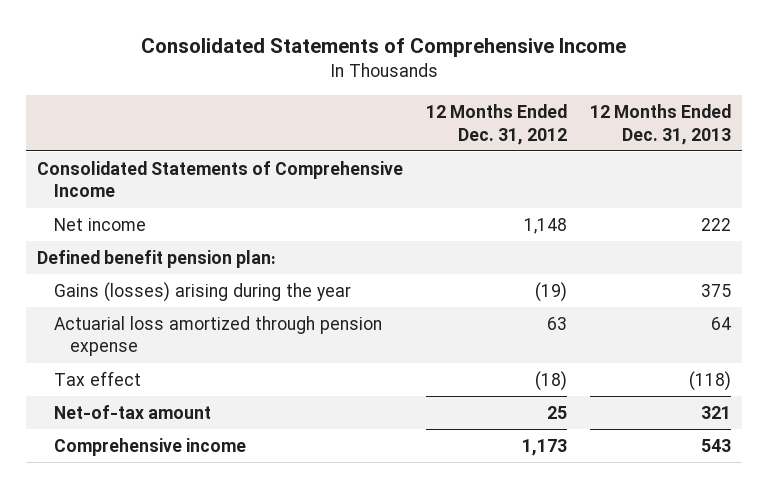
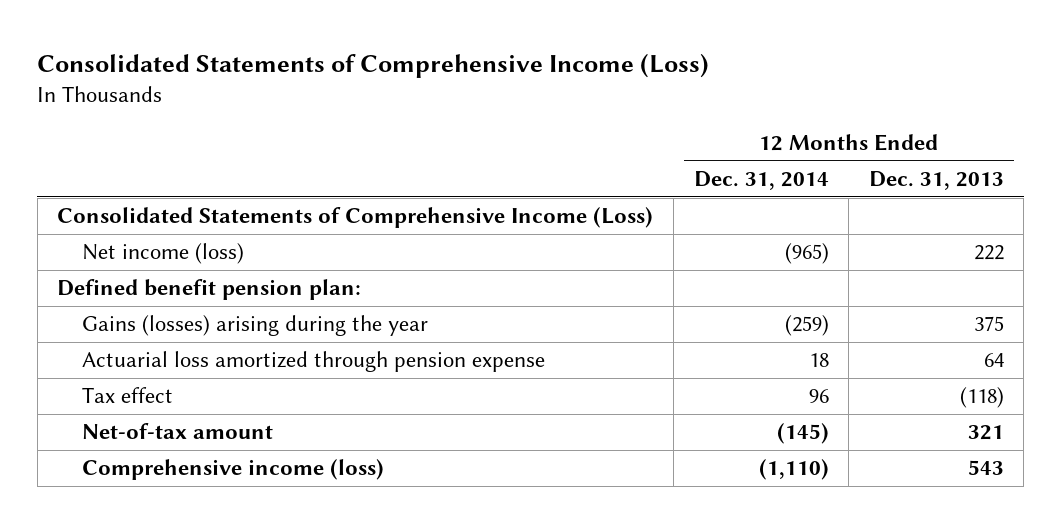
[141,38,627,58] Consolidated Statements of Comprehensive Income -> [37,53,710,79] Consolidated Statements of Comprehensive Income (Loss)
[426,103,568,145] 12 Months Ended Dec. 31, 2012 -> none
none -> [693,170,829,190] Dec. 31, 2014
[37,160,404,198] Consolidated Statements of Comprehensive Income -> [57,207,654,229] Consolidated Statements of Comprehensive Income (Loss)
[53,217,146,231] Net income -> [82,243,245,265] Net income (loss)
[53,437,246,456] Comprehensive income -> [82,459,385,481] Comprehensive income (loss)

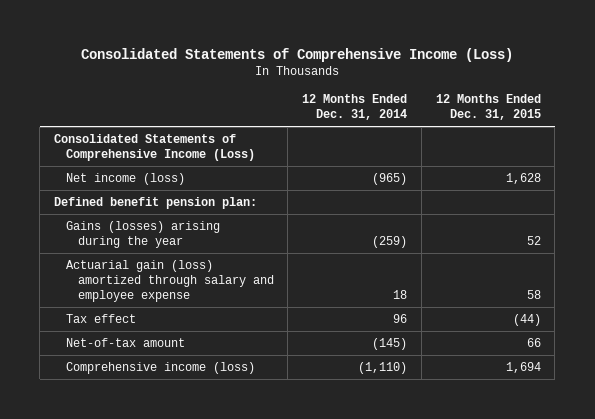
[868,170,1004,190] Dec. 31, 2013 -> none
none -> [435,94,541,121] 12 Months Ended Dec. 31, 2015
[82,351,546,373] Actuarial loss amortized through pension expense -> [65,260,274,303] Actuarial gain (loss) amortized through salary and employee expense

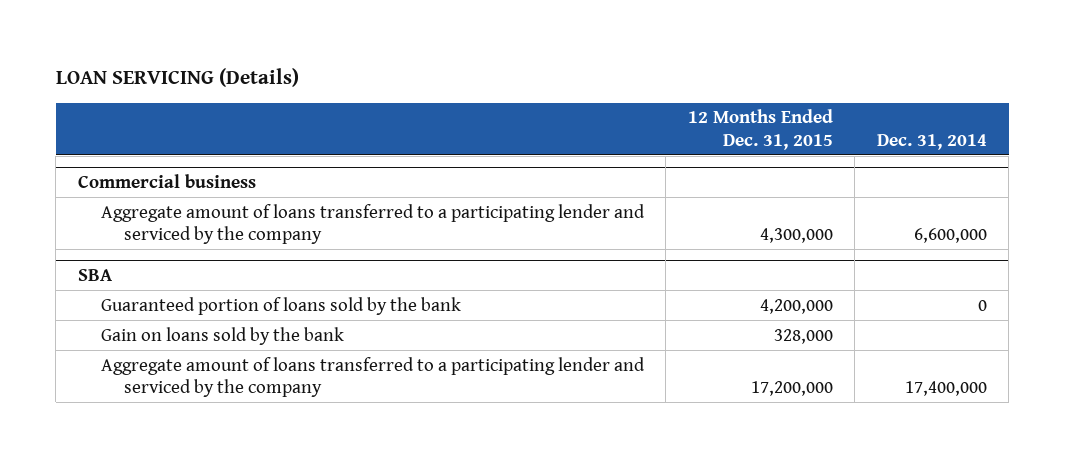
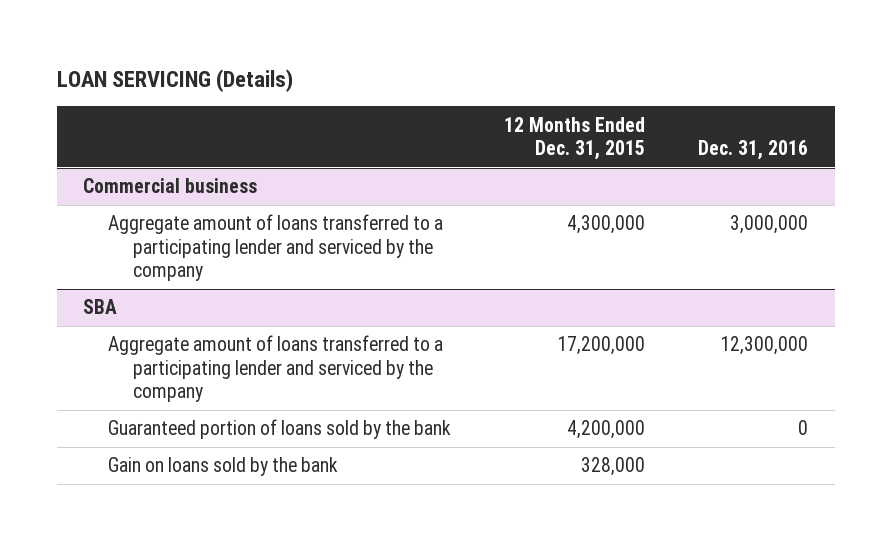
[876,133,987,150] Dec. 31, 2014 -> none
none -> [698,139,809,160] Dec. 31, 2016
[100,356,645,397] Aggregate amount of loans transferred to a participating lender and serviced by the company -> [107,335,443,403] Aggregate amount of loans transferred to a participating lender and serviced by the company

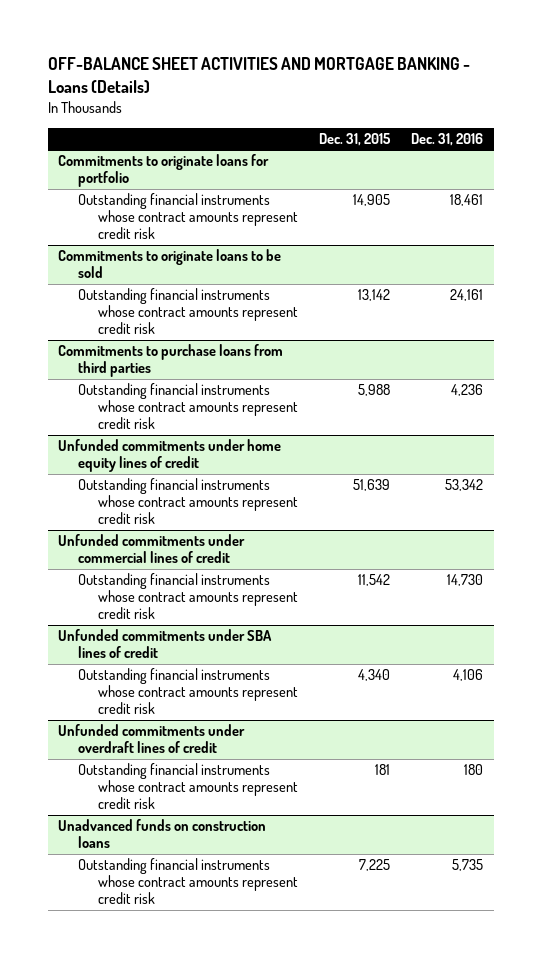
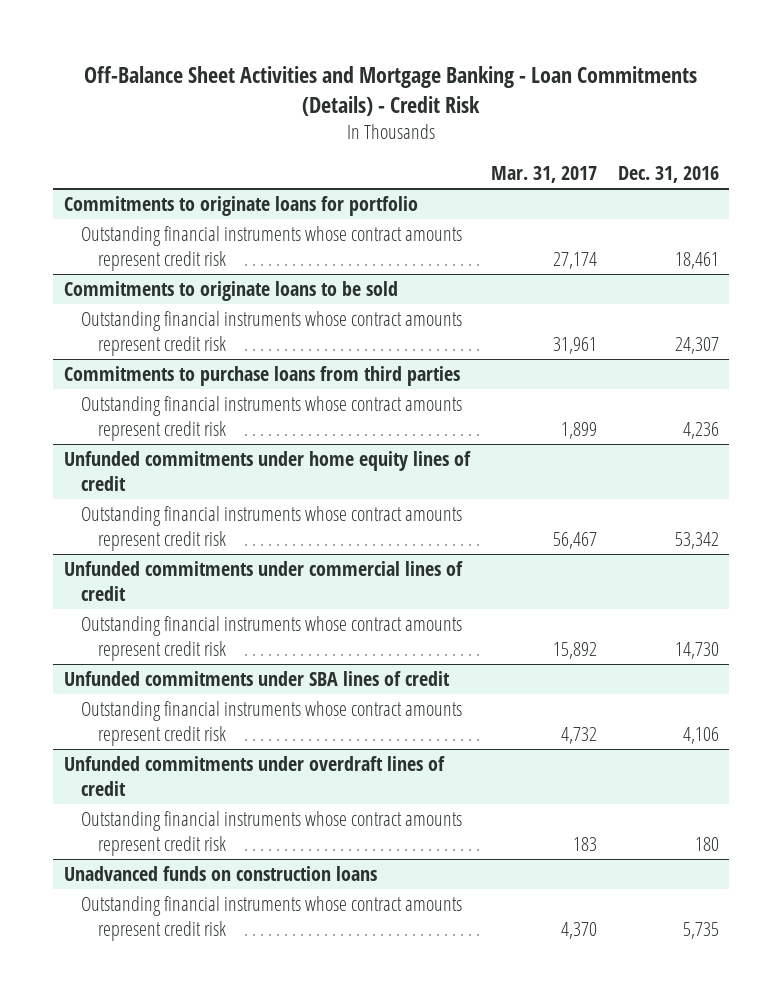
[47,57,470,94] OFF-BALANCE SHEET ACTIVITIES AND MORTGAGE BANKING - Loans (Details) -> [84,65,698,116] Off-Balance Sheet Activities and Mortgage Banking - Loan Commitments (Details) - Credit Risk
[319,132,392,146] Dec. 31, 2015 -> none
none -> [490,166,597,184] Mar. 31, 2017
[450,289,484,302] 24,161 -> [674,336,719,354] 24,307

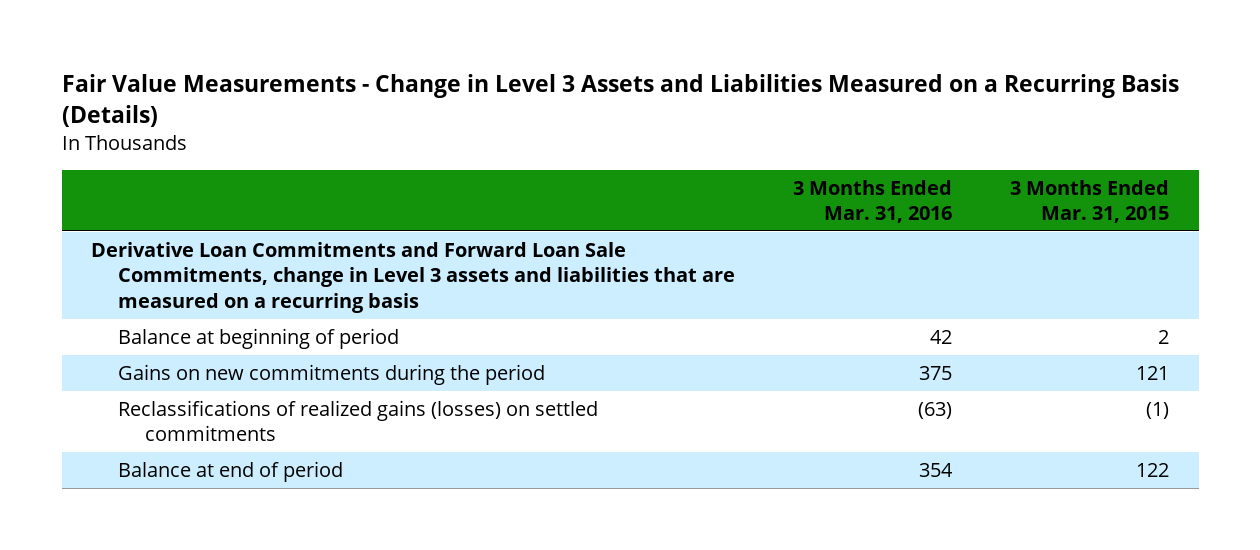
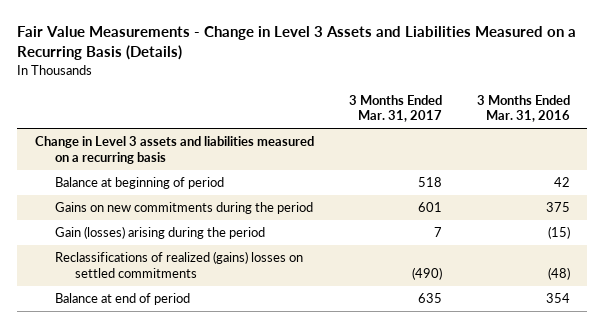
[1010,179,1170,223] 3 Months Ended Mar. 31, 2015 -> none
none -> [348,94,442,123] 3 Months Ended Mar. 31, 2017
[90,242,736,313] Derivative Loan Commitments and Forward Loan Sale Commitments, change in Level 3 assets and liabilities that are measured on a recurring basis -> [34,136,314,164] Change in Level 3 assets and liabilities measured on a recurring basis
none -> [55,226,266,240] Gain (losses) arising during the period
[118,400,599,442] Reclassifications of realized gains (losses) on settled commitments -> [55,251,304,278] Reclassifications of realized (gains) losses on settled commitments
[918,402,953,420] (63) -> [547,266,570,280] (48)

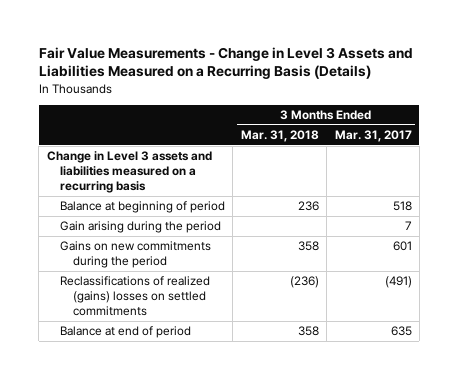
[476,94,570,123] 3 Months Ended Mar. 31, 2016 -> none
none -> [240,130,319,143] Mar. 31, 2018
none -> [59,221,221,234] Gain arising during the period
[55,226,266,240] Gain (losses) arising during the period -> none
[411,266,442,280] (490) -> [384,276,412,289] (491)

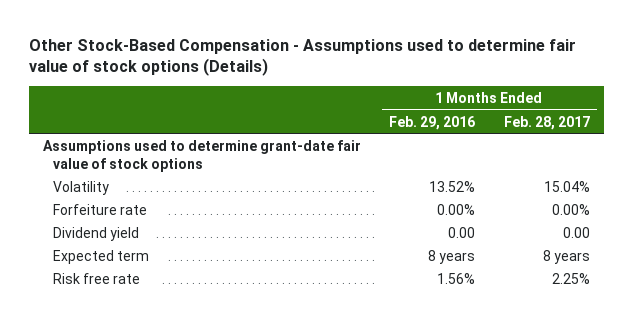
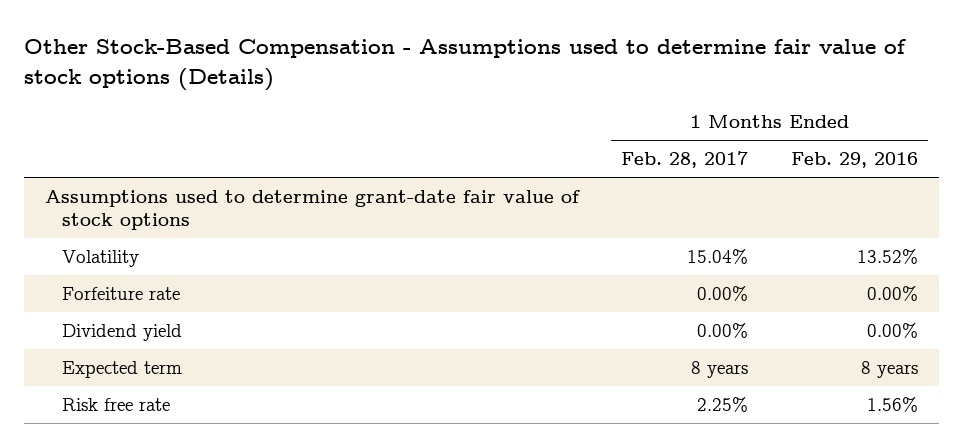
[448,226,476,238] 0.00 -> [866,323,918,339] 0.00%
[562,226,590,238] 0.00 -> [697,323,749,339] 0.00%

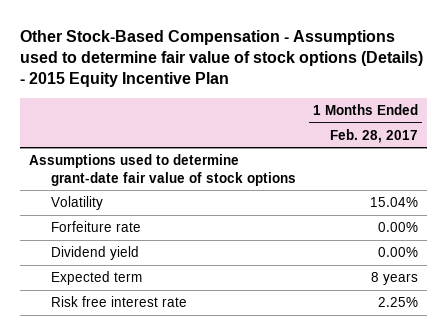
[24,38,907,91] Other Stock-Based Compensation - Assumptions used to determine fair value of stock options (Details) -> [20,29,424,88] Other Stock-Based Compensation - Assumptions used to determine fair value of stock options (Details) - 2015 Equity Incentive Plan
[790,152,918,169] Feb. 29, 2016 -> none
[61,398,170,412] Risk free rate -> [50,296,187,308] Risk free interest rate

